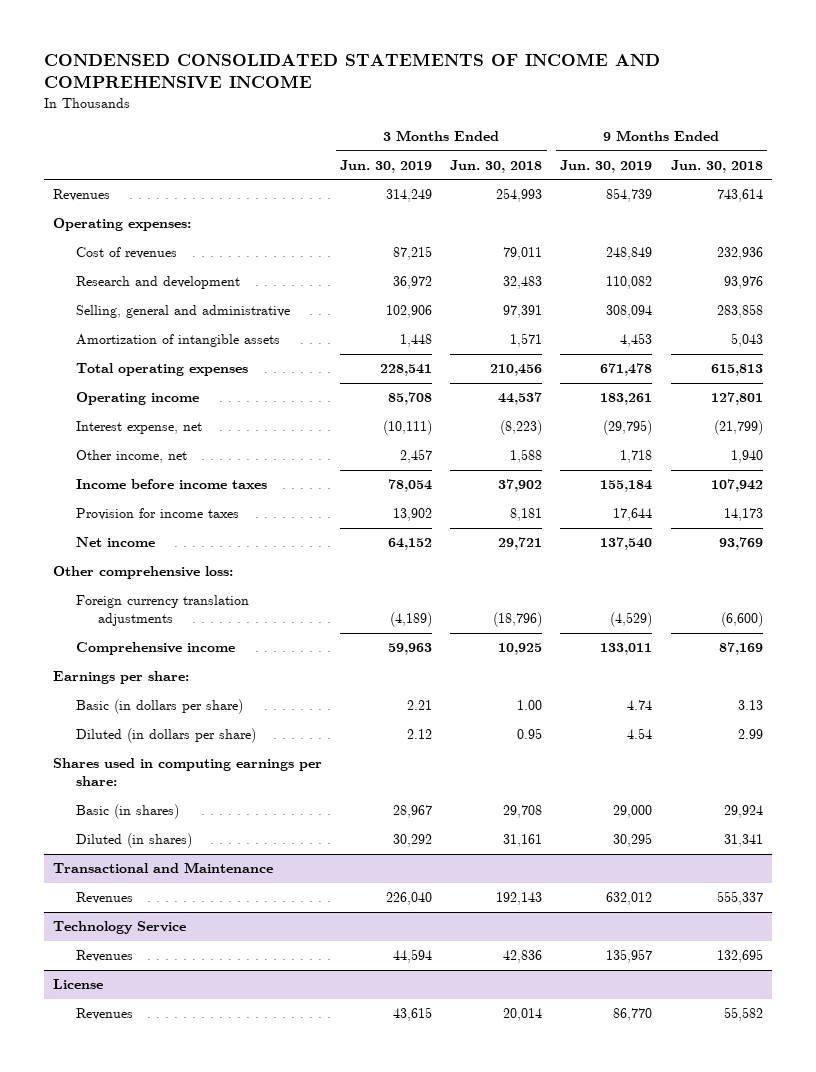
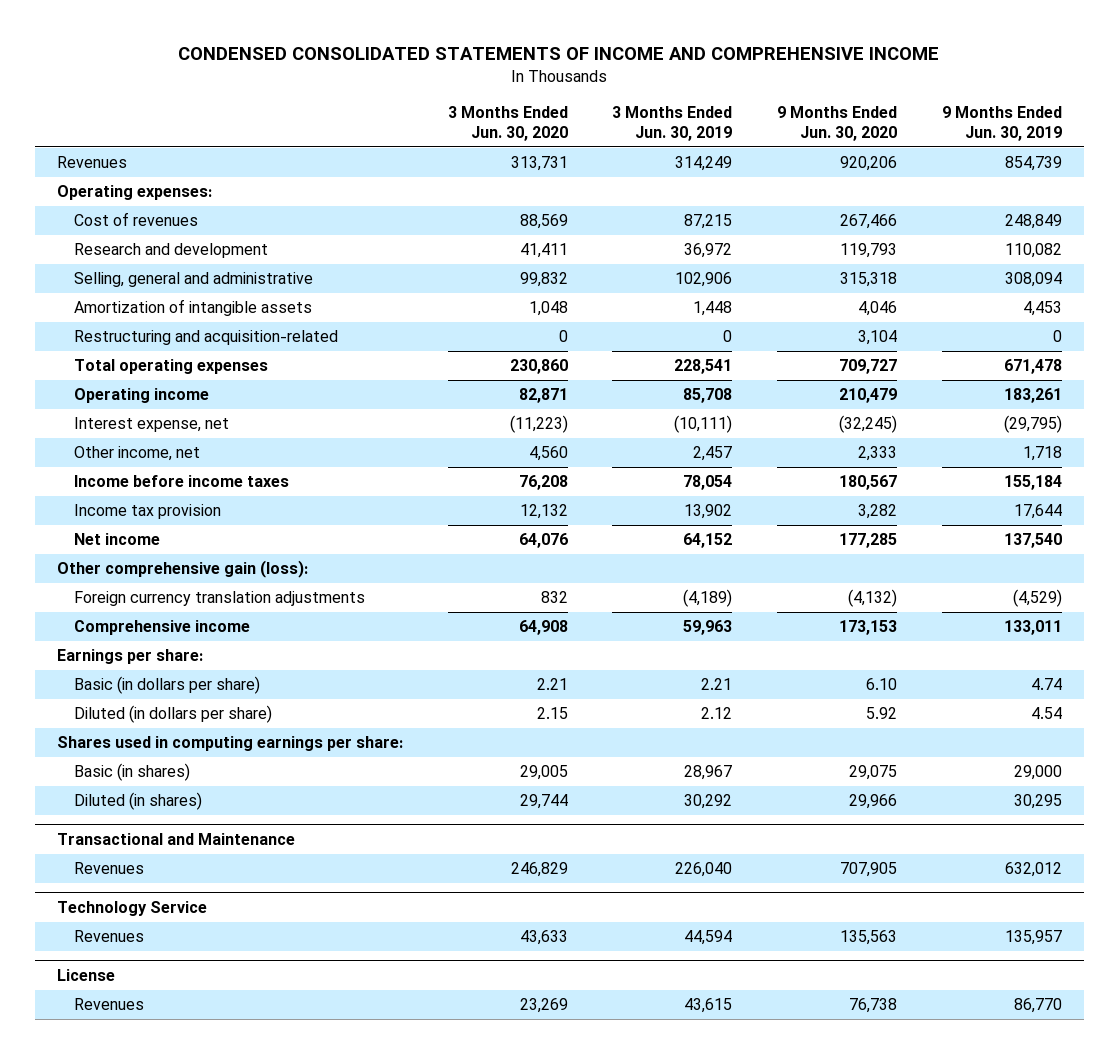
[450,159,543,173] Jun. 30, 2018 -> none
[670,159,763,173] Jun. 30, 2018 -> none
none -> [447,106,568,141] 3 Months Ended Jun. 30, 2020
none -> [776,106,897,141] 9 Months Ended Jun. 30, 2020
none -> [73,330,338,346] Restructuring and acquisition-related
[75,508,239,521] Provision for income taxes -> [73,504,221,520] Income tax provision
[53,566,234,580] Other comprehensive loss: -> [56,560,308,579] Other comprehensive gain (loss):

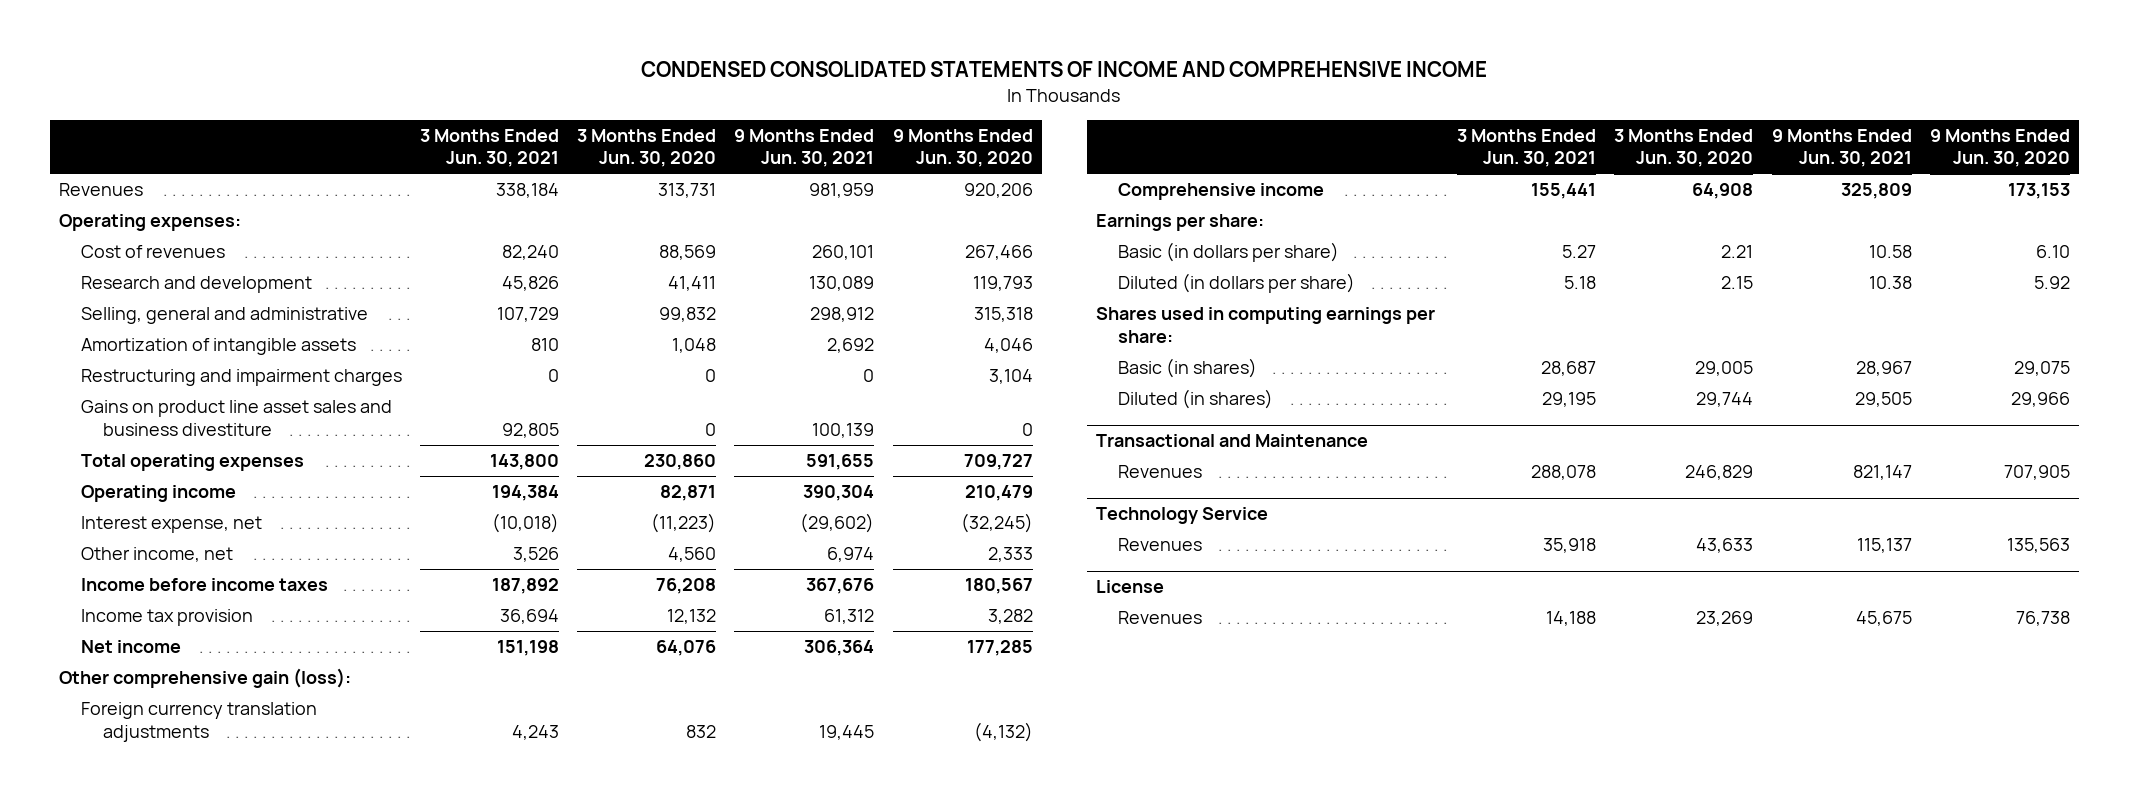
[612,106,733,141] 3 Months Ended Jun. 30, 2019 -> none
[941,106,1062,141] 9 Months Ended Jun. 30, 2019 -> none
none -> [419,128,559,168] 3 Months Ended Jun. 30, 2021
none -> [734,128,875,168] 9 Months Ended Jun. 30, 2021
[73,330,338,346] Restructuring and acquisition-related -> [80,369,402,387] Restructuring and impairment charges
none -> [80,400,392,436] Gains on product line asset sales and business divestiture

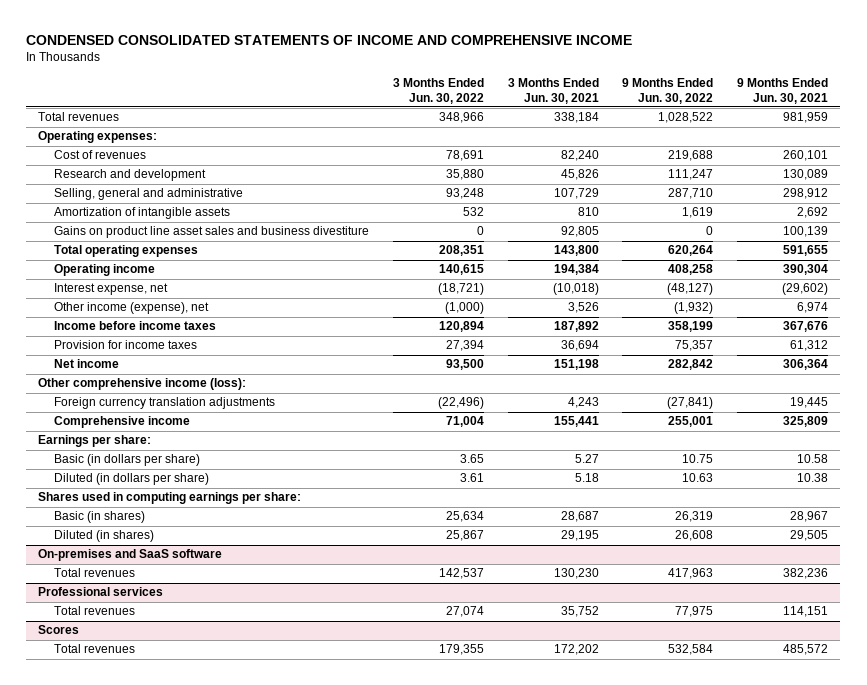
[577,128,717,168] 3 Months Ended Jun. 30, 2020 -> none
[892,128,1033,168] 9 Months Ended Jun. 30, 2020 -> none
none -> [392,77,484,104] 3 Months Ended Jun. 30, 2022
none -> [622,77,714,104] 9 Months Ended Jun. 30, 2022
[58,183,143,197] Revenues -> [38,112,120,122] Total revenues
[80,369,402,387] Restructuring and impairment charges -> none
[80,547,233,563] Other income, net -> [53,302,209,315] Other income (expense), net
[80,609,253,627] Income tax provision -> [53,340,197,350] Provision for income taxes
[58,668,351,689] Other comprehensive gain (loss): -> [38,378,247,391] Other comprehensive income (loss):
[1095,434,1368,448] Transactional and Maintenance -> none
[1095,580,1164,594] License -> none
none -> [38,549,223,562] On-premises and SaaS software
[1117,465,1202,479] Revenues -> [53,568,135,578] Total revenues
[1531,465,1597,481] 288,078 -> [553,568,599,580] 130,230
[1852,465,1912,481] 821,147 -> [783,568,829,580] 382,236
[1095,507,1268,525] Technology Service -> [38,587,164,597] Professional services
[1117,538,1202,552] Revenues -> [53,606,135,616] Total revenues
[1543,538,1597,554] 35,918 -> [560,606,599,618] 35,752
[1856,538,1912,554] 115,137 -> [783,606,829,618] 114,151
none -> [38,625,80,635] Scores
[1117,611,1202,625] Revenues -> [53,644,135,654] Total revenues
[1546,611,1597,627] 14,188 -> [553,644,599,656] 172,202
[1855,611,1912,627] 45,675 -> [783,644,829,656] 485,572

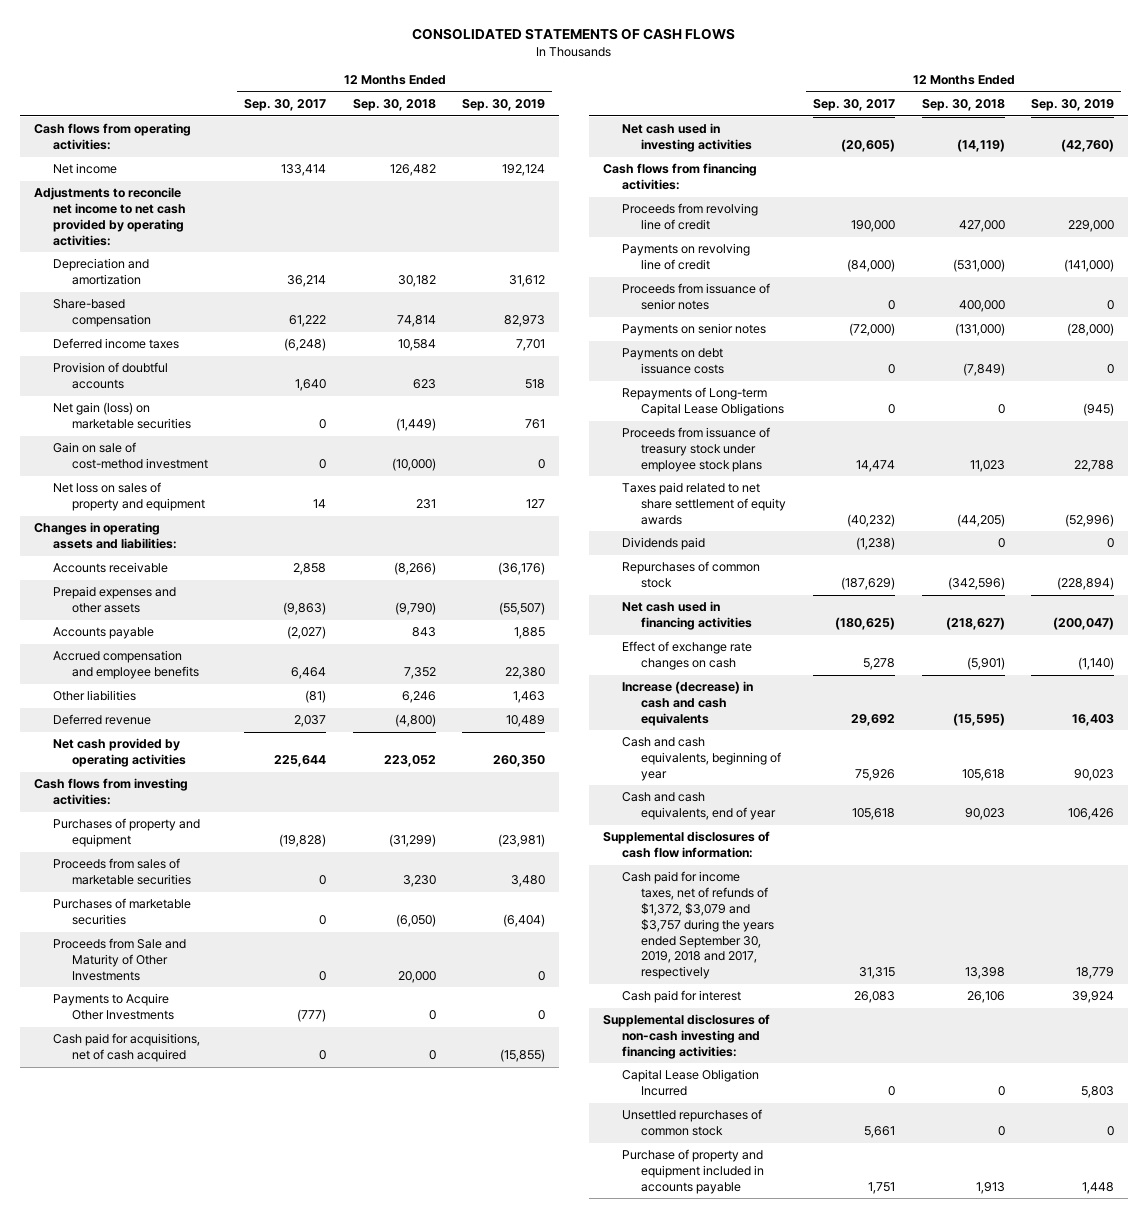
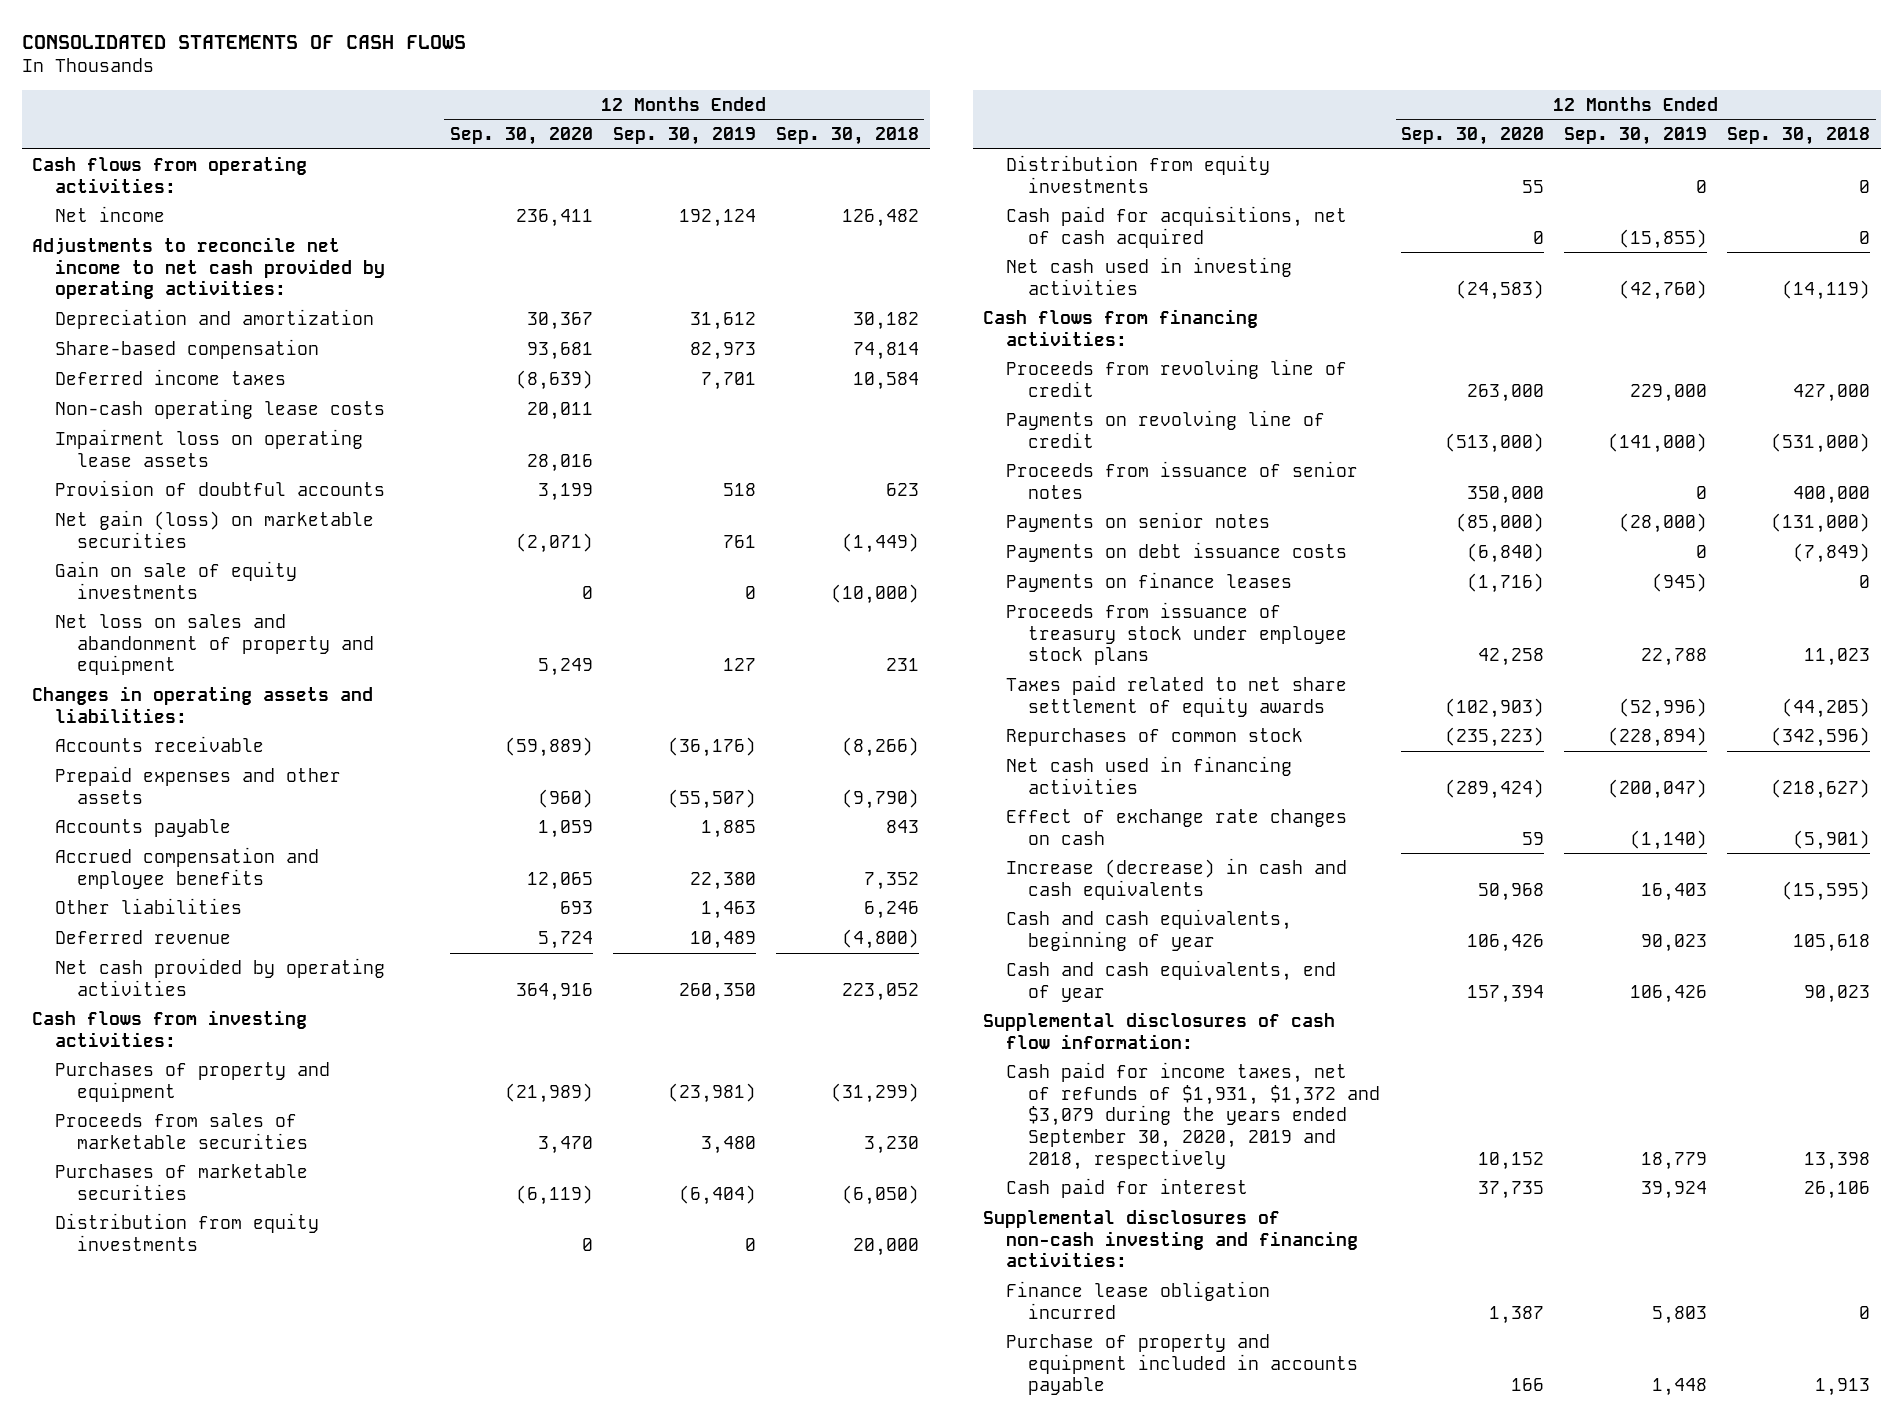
[243,99,326,112] Sep. 30, 2017 -> none
none -> [449,127,593,146] Sep. 30, 2020
none -> [54,398,385,419] Non-cash operating lease costs
none -> [54,428,363,467] Impairment loss on operating lease assets
[52,442,209,470] Gain on sale of cost-method investment -> [54,560,297,599] Gain on sale of equity investments
[52,482,206,512] Net loss on sales of property and equipment -> [54,613,375,676] Net loss on sales and abandonment of property and equipment
[52,993,175,1021] Payments to Acquire Other Investments -> none
[52,938,186,981] Proceeds from Sale and Maturity of Other Investments -> [54,1212,319,1251] Distribution from equity investments
none -> [1005,154,1270,193] Distribution from equity investments
[621,387,785,417] Repayments of Long-term Capital Lease Obligations -> [1005,571,1292,592] Payments on finance leases
[621,537,705,551] Dividends paid -> none
[621,871,775,980] Cash paid for income taxes, net of refunds of $1,372, $3,079 and $3,757 during the years ended September 30, 2019, 2018 and 2017, respectively -> [1005,1061,1381,1170] Cash paid for income taxes, net of refunds of $1,931, $1,372 and $3,079 during the years ended September 30, 2020, 2019 and 2018, respectively
[621,1109,762,1137] Unsettled repurchases of common stock -> none
[621,1069,759,1097] Capital Lease Obligation Incurred -> [1005,1280,1270,1319] Finance lease obligation incurred

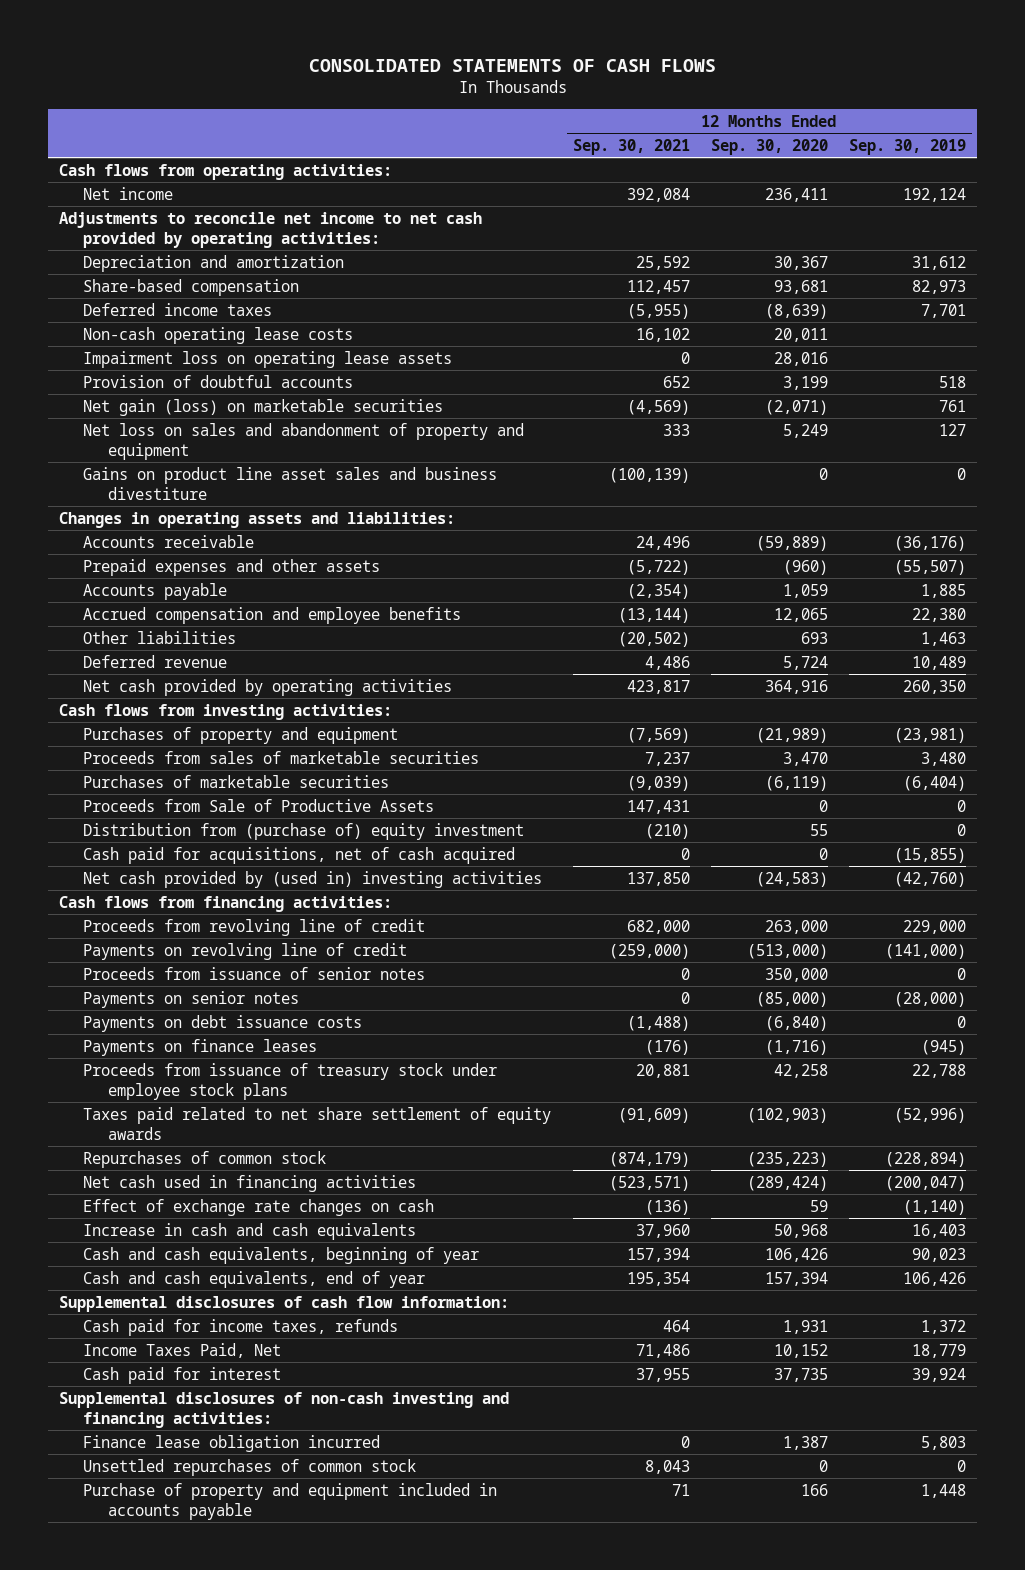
[776,127,920,146] Sep. 30, 2018 -> none
none -> [572,138,690,155] Sep. 30, 2021
[54,560,297,599] Gain on sale of equity investments -> none
none -> [83,466,498,500] Gains on product line asset sales and business divestiture
[54,1212,319,1251] Distribution from equity investments -> none
none -> [83,798,435,812] Proceeds from Sale of Productive Assets
[1005,154,1270,193] Distribution from equity investments -> [83,822,525,840] Distribution from (purchase of) equity investment
[1005,256,1292,295] Net cash used in investing activities -> [83,870,543,888] Net cash provided by (used in) investing activities
[1005,857,1347,900] Increase (decrease) in cash and cash equivalents -> [83,1222,417,1240] Increase in cash and cash equivalents
none -> [83,1318,399,1336] Cash paid for income taxes, refunds
[1005,1061,1381,1170] Cash paid for income taxes, net of refunds of $1,931, $1,372 and $3,079 during the years ended September 30, 2020, 2019 and 2018, respectively -> [83,1342,282,1358] Income Taxes Paid, Net
none -> [83,1458,417,1476] Unsettled repurchases of common stock

